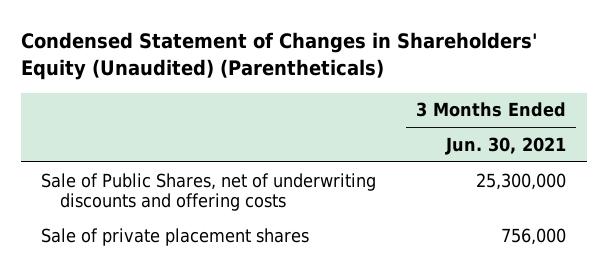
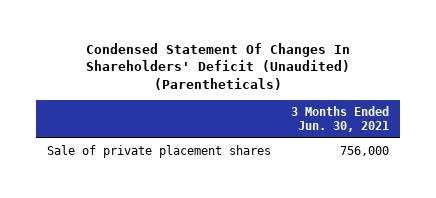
[20,31,538,81] Condensed Statement of Changes in Shareholders' Equity (Unaudited) (Parentheticals) -> [85,42,350,90] Condensed Statement Of Changes In Shareholders' Deficit (Unaudited) (Parentheticals)
[40,172,376,212] Sale of Public Shares, net of underwriting discounts and offering costs -> none

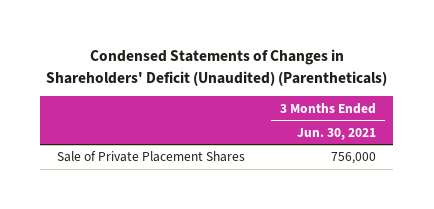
[85,42,350,90] Condensed Statement Of Changes In Shareholders' Deficit (Unaudited) (Parentheticals) -> [45,49,387,86] Condensed Statements of Changes in Shareholders' Deficit (Unaudited) (Parentheticals)
[46,144,271,158] Sale of private placement shares -> [57,151,246,163] Sale of Private Placement Shares

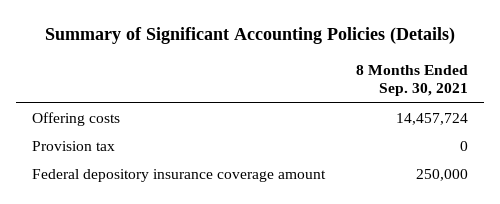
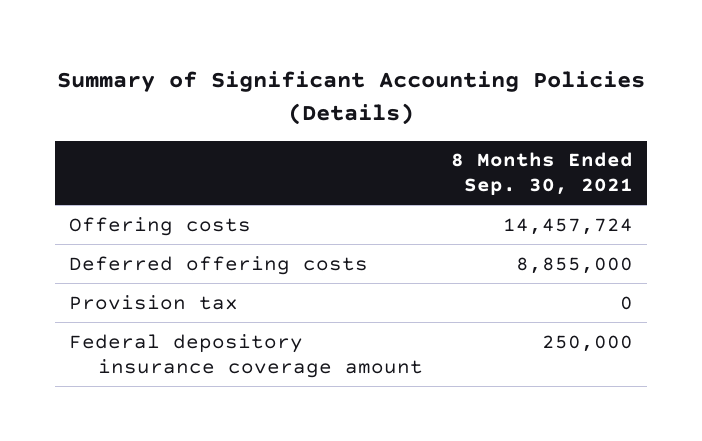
none -> [69,255,369,275] Deferred offering costs

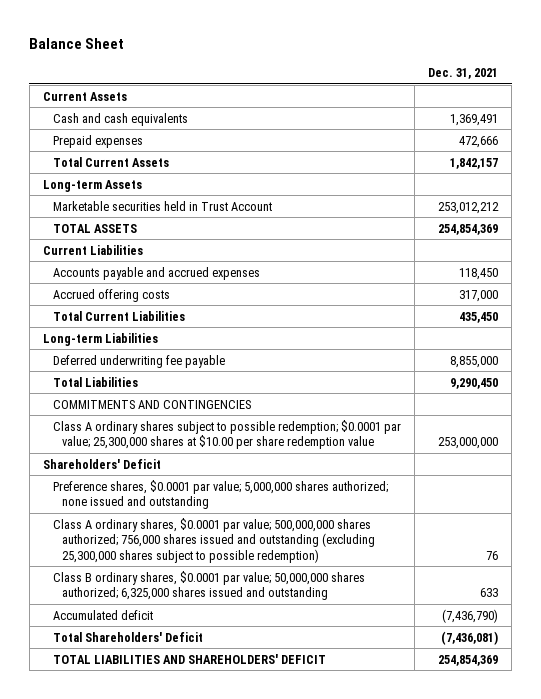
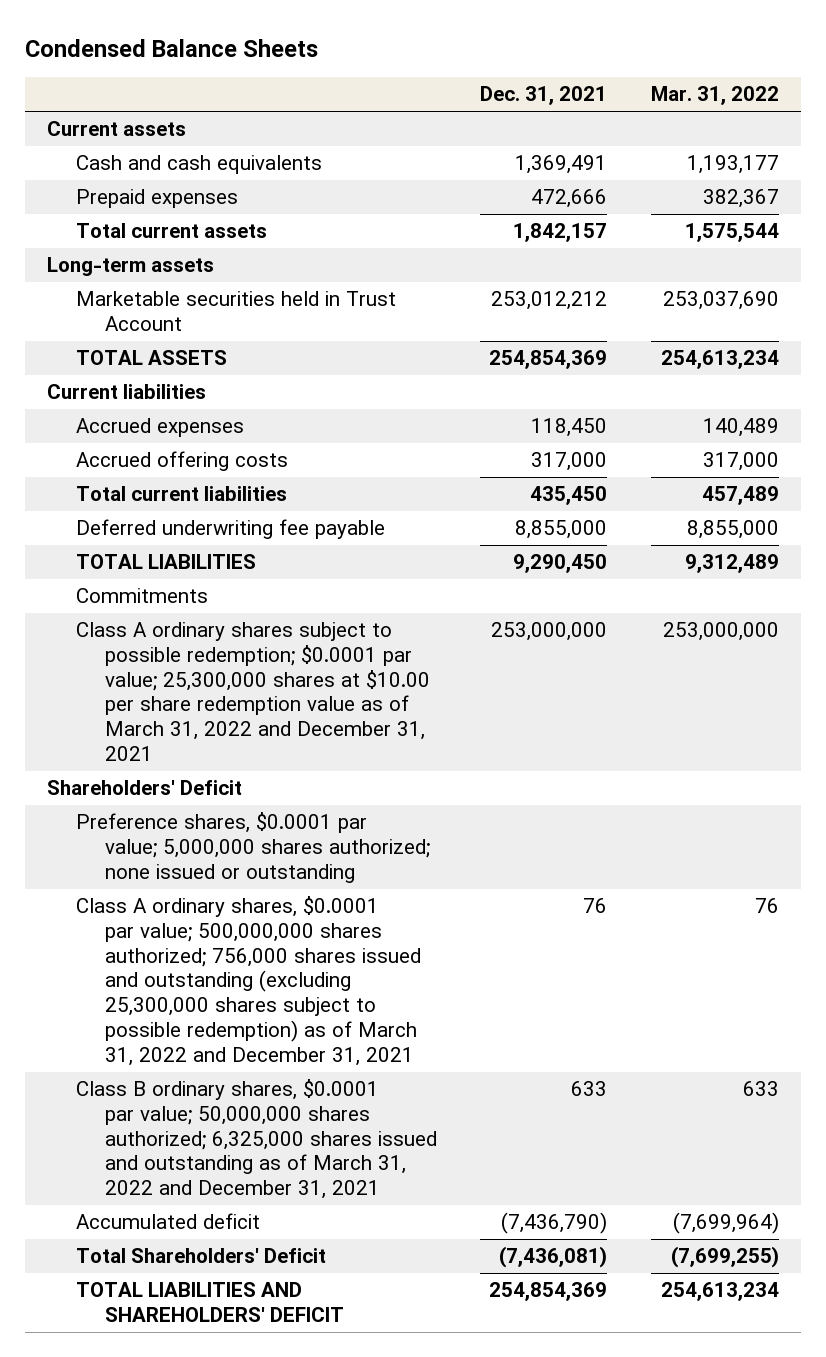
[29,37,125,49] Balance Sheet -> [25,38,319,57] Condensed Balance Sheets
none -> [651,86,780,106] Mar. 31, 2022
[42,91,127,101] Current Assets -> [47,121,187,137] Current assets
[52,156,169,167] Total Current Assets -> [75,223,267,239] Total current assets
[42,179,142,192] Long-term Assets -> [47,257,215,277] Long-term assets
[42,244,143,255] Current Liabilities -> [47,384,207,400] Current liabilities
[52,266,260,280] Accounts payable and accrued expenses -> [75,418,244,438] Accrued expenses
[42,332,158,346] Long-term Liabilities -> none
[52,310,185,321] Total Current Liabilities -> [75,486,287,502] Total current liabilities
[52,376,138,387] Total Liabilities -> [75,554,256,570] TOTAL LIABILITIES
[52,399,251,409] COMMITMENTS AND CONTINGENCIES -> [75,588,208,604] Commitments
[52,419,401,450] Class A ordinary shares subject to possible redemption; $0.0001 par value; 25,300,000 shares at $10.00 per share redemption value -> [75,622,430,761] Class A ordinary shares subject to possible redemption; $0.0001 par value; 25,300,000 shares at $10.00 per share redemption value as of March 31, 2022 and December 31, 2021
[52,479,388,510] Preference shares, $0.0001 par value; 5,000,000 shares authorized; none issued and outstanding -> [75,812,430,883] Preference shares, $0.0001 par value; 5,000,000 shares authorized; none issued or outstanding
[52,517,376,563] Class A ordinary shares, $0.0001 par value; 500,000,000 shares authorized; 756,000 shares issued and outstanding (excluding 25,300,000 shares subject to possible redemption) -> [75,896,421,1066] Class A ordinary shares, $0.0001 par value; 500,000,000 shares authorized; 756,000 shares issued and outstanding (excluding 25,300,000 shares subject to possible redemption) as of March 31, 2022 and December 31, 2021
[52,570,365,601] Class B ordinary shares, $0.0001 par value; 50,000,000 shares authorized; 6,325,000 shares issued and outstanding -> [75,1079,437,1200] Class B ordinary shares, $0.0001 par value; 50,000,000 shares authorized; 6,325,000 shares issued and outstanding as of March 31, 2022 and December 31, 2021

